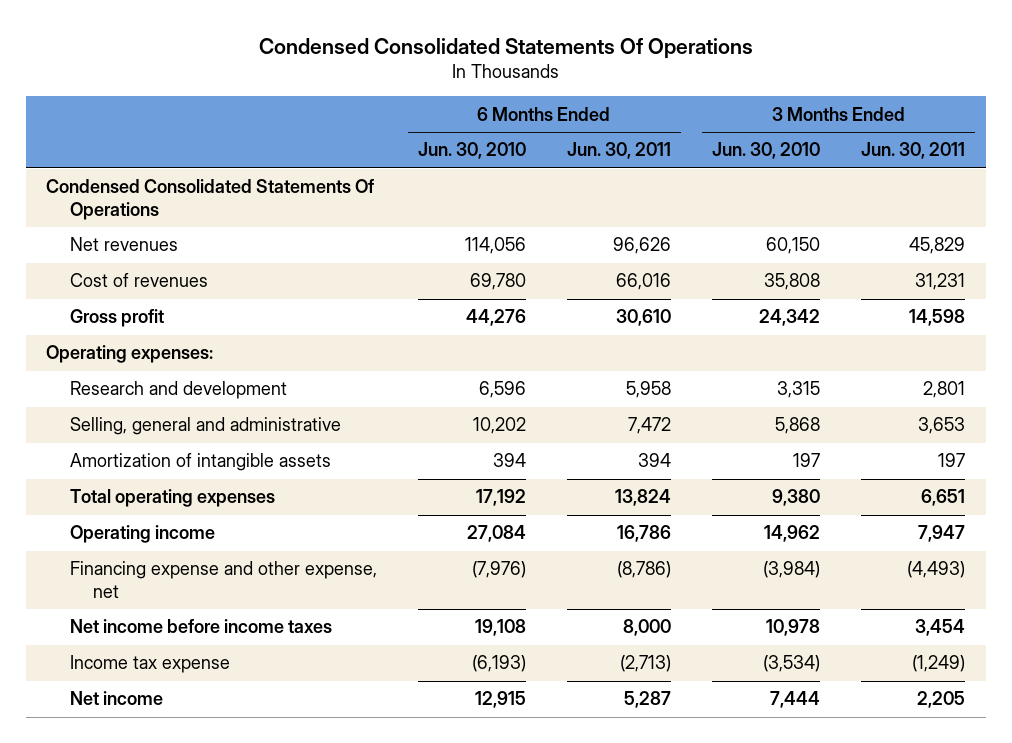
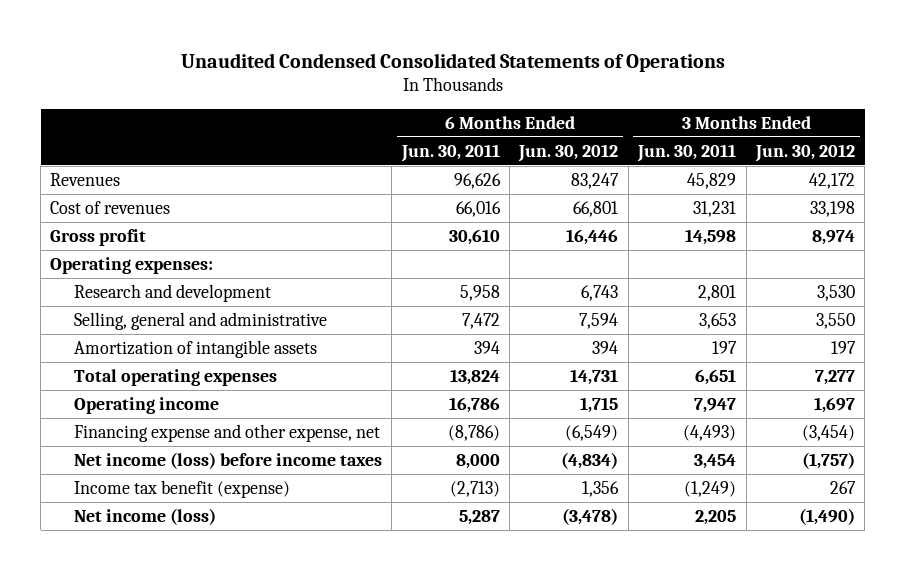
[258,37,753,59] Condensed Consolidated Statements Of Operations -> [180,52,725,72] Unaudited Condensed Consolidated Statements of Operations
[417,142,526,160] Jun. 30, 2010 -> none
[712,142,821,160] Jun. 30, 2010 -> none
none -> [518,143,619,162] Jun. 30, 2012
none -> [755,143,856,162] Jun. 30, 2012
[46,179,375,221] Condensed Consolidated Statements Of Operations -> none
[69,237,178,252] Net revenues -> [50,172,121,186] Revenues
[69,619,332,634] Net income before income taxes -> [73,451,382,469] Net income (loss) before income taxes
[69,655,230,674] Income tax expense -> [73,479,290,498] Income tax benefit (expense)
[69,691,163,706] Net income -> [73,507,216,525] Net income (loss)

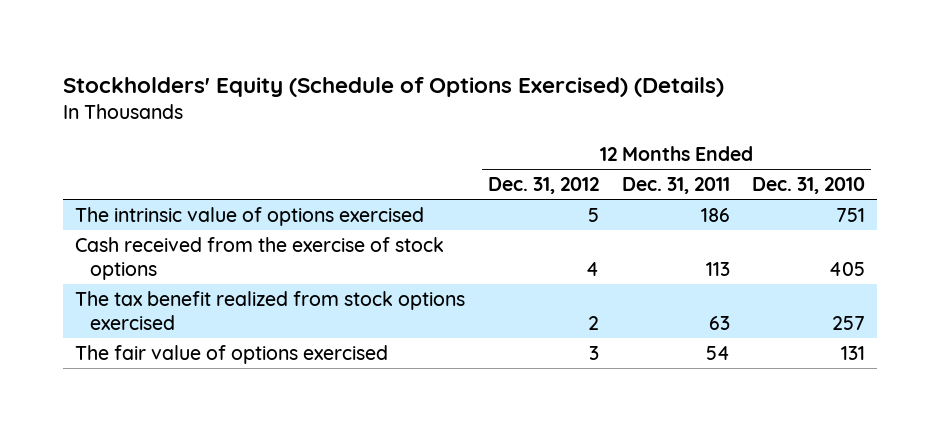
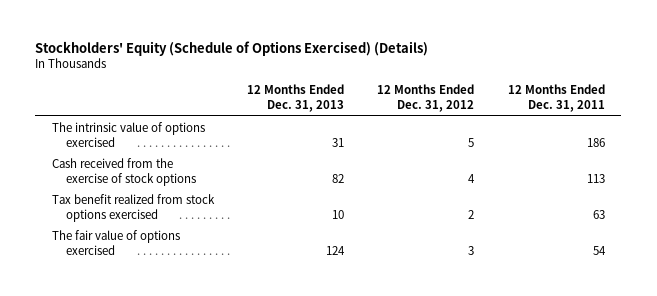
[752,177,866,195] Dec. 31, 2010 -> none
none -> [247,84,345,112] 12 Months Ended Dec. 31, 2013
[74,291,465,330] The tax benefit realized from stock options exercised -> [51,194,215,222] Tax benefit realized from stock options exercised

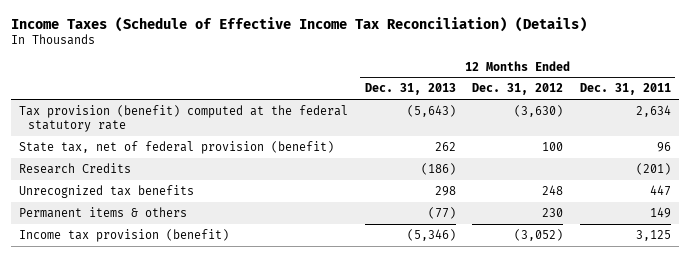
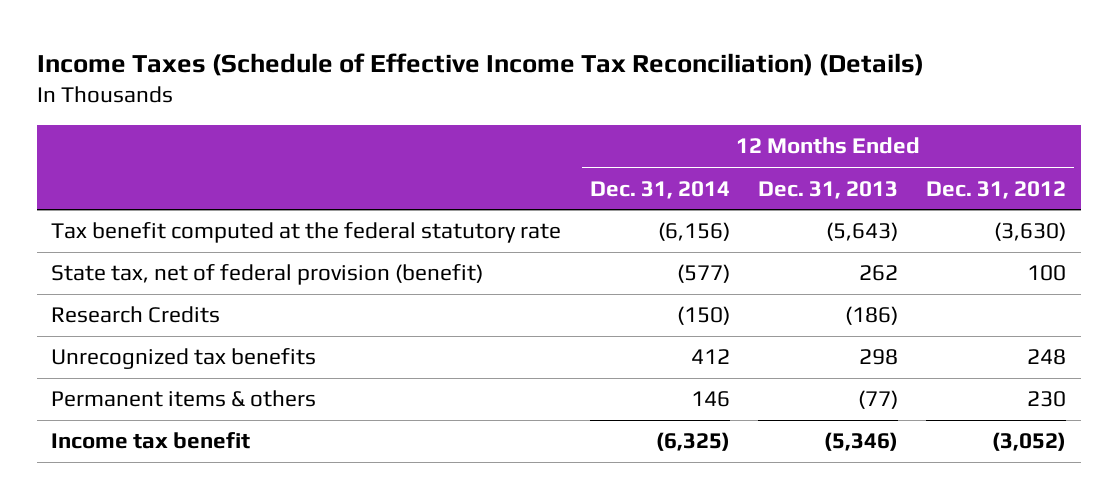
[579,83,671,96] Dec. 31, 2011 -> none
none -> [589,180,730,199] Dec. 31, 2014
[18,104,348,133] Tax provision (benefit) computed at the federal statutory rate -> [51,222,562,244] Tax benefit computed at the federal statutory rate
[18,228,229,242] Income tax provision (benefit) -> [51,432,251,450] Income tax benefit

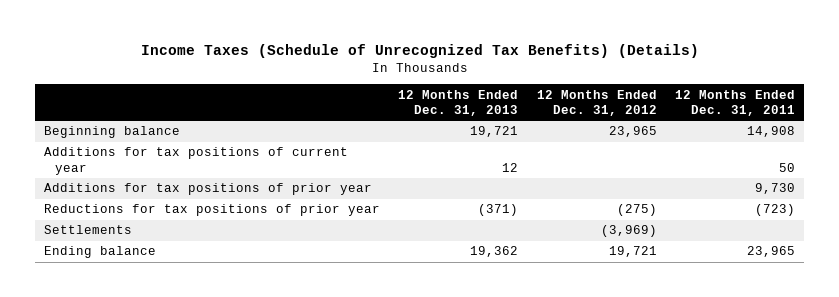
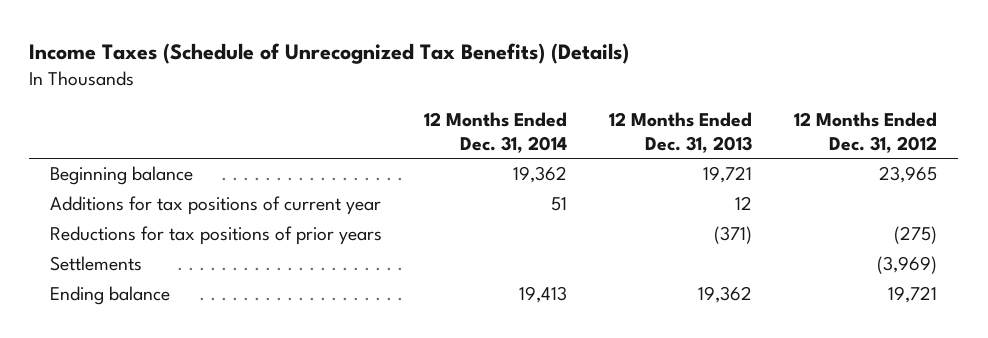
[675,89,796,117] 12 Months Ended Dec. 31, 2011 -> none
none -> [424,111,568,153] 12 Months Ended Dec. 31, 2014
[44,183,373,196] Additions for tax positions of prior year -> none
[44,204,381,217] Reductions for tax positions of prior year -> [50,226,383,246] Reductions for tax positions of prior years

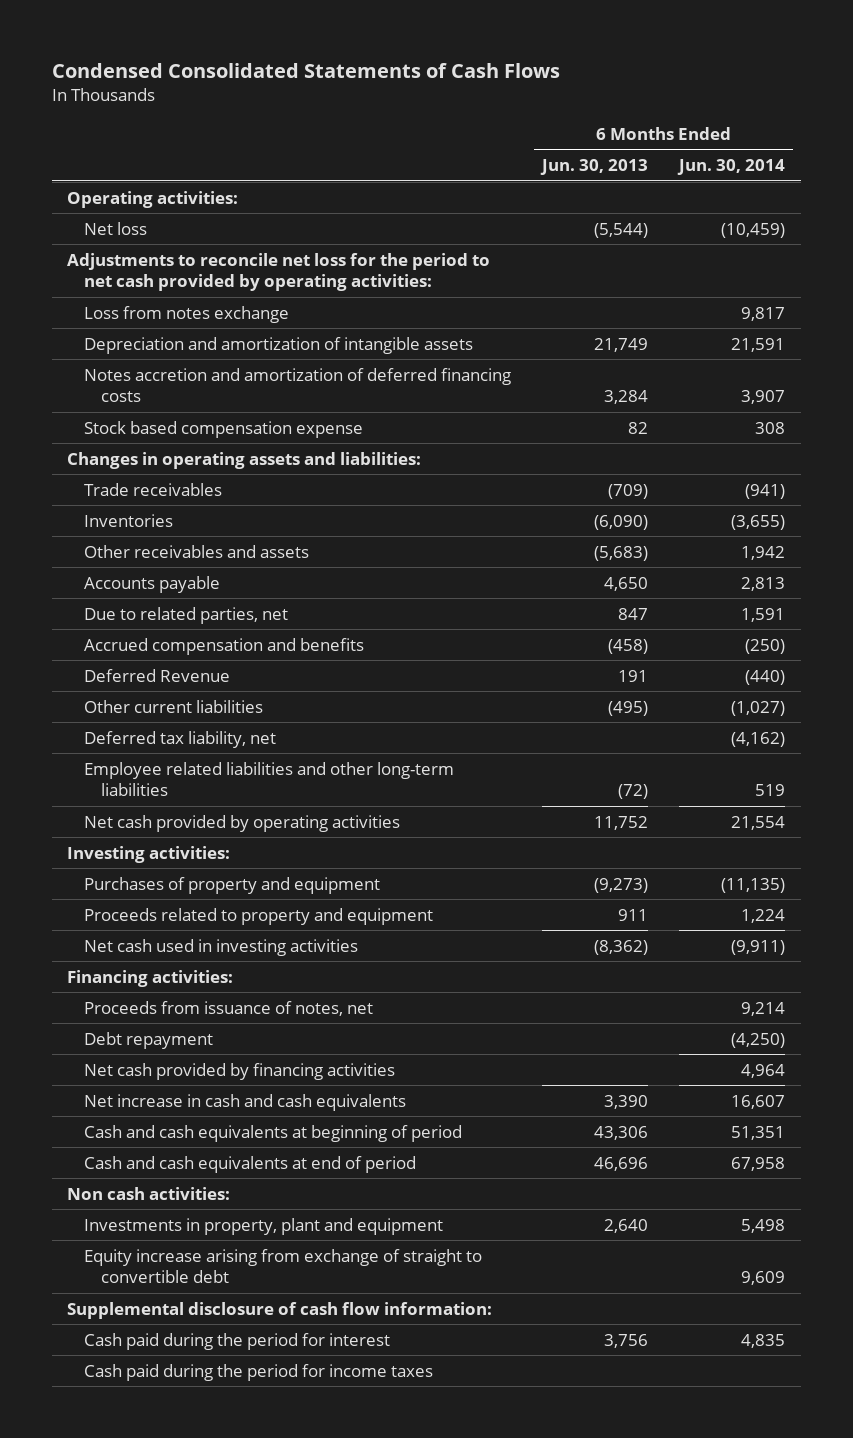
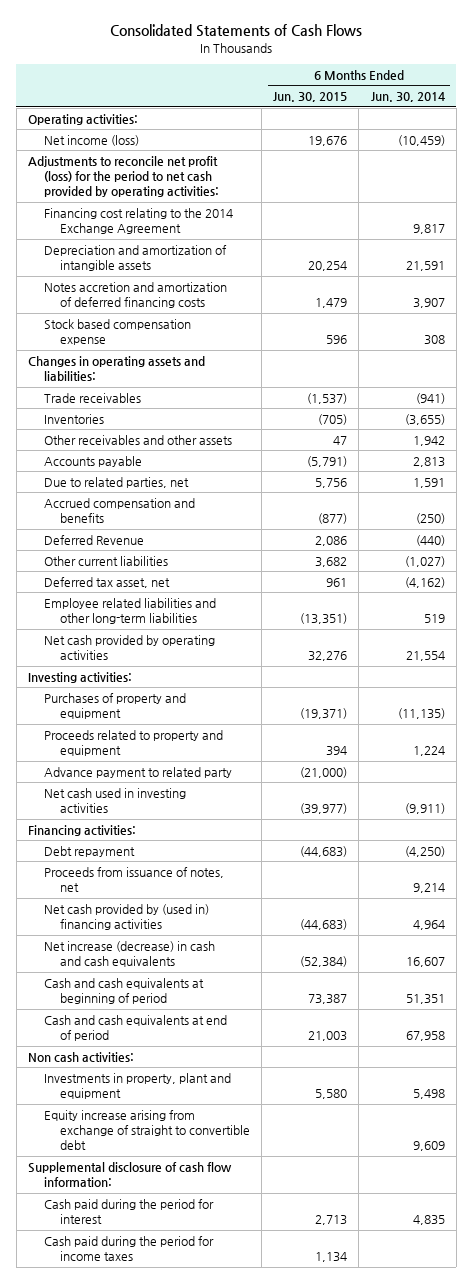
[51,63,560,79] Condensed Consolidated Statements of Cash Flows -> [110,24,363,38] Consolidated Statements of Cash Flows
[540,159,649,176] Jun. 30, 2013 -> none
none -> [273,92,348,103] Jun. 30, 2015
[84,221,148,235] Net loss -> [43,134,139,146] Net income (loss)
[67,252,491,292] Adjustments to reconcile net loss for the period to net cash provided by operating activities: -> [27,155,219,198] Adjustments to reconcile net profit (loss) for the period to net cash provided by operating activities:
[84,305,290,323] Loss from notes exchange -> [43,207,233,235] Financing cost relating to the 2014 Exchange Agreement
[84,544,310,558] Other receivables and assets -> [43,434,232,445] Other receivables and other assets
[84,730,277,748] Deferred tax liability, net -> [43,576,170,588] Deferred tax asset, net
none -> [43,766,232,778] Advance payment to related party
[84,1000,374,1016] Proceeds from issuance of notes, net -> [43,866,224,893] Proceeds from issuance of notes, net
[84,1062,396,1080] Net cash provided by financing activities -> [43,903,209,931] Net cash provided by (used in) financing activities
[84,1093,407,1111] Net increase in cash and cash equivalents -> [43,940,215,968] Net increase (decrease) in cash and cash equivalents

